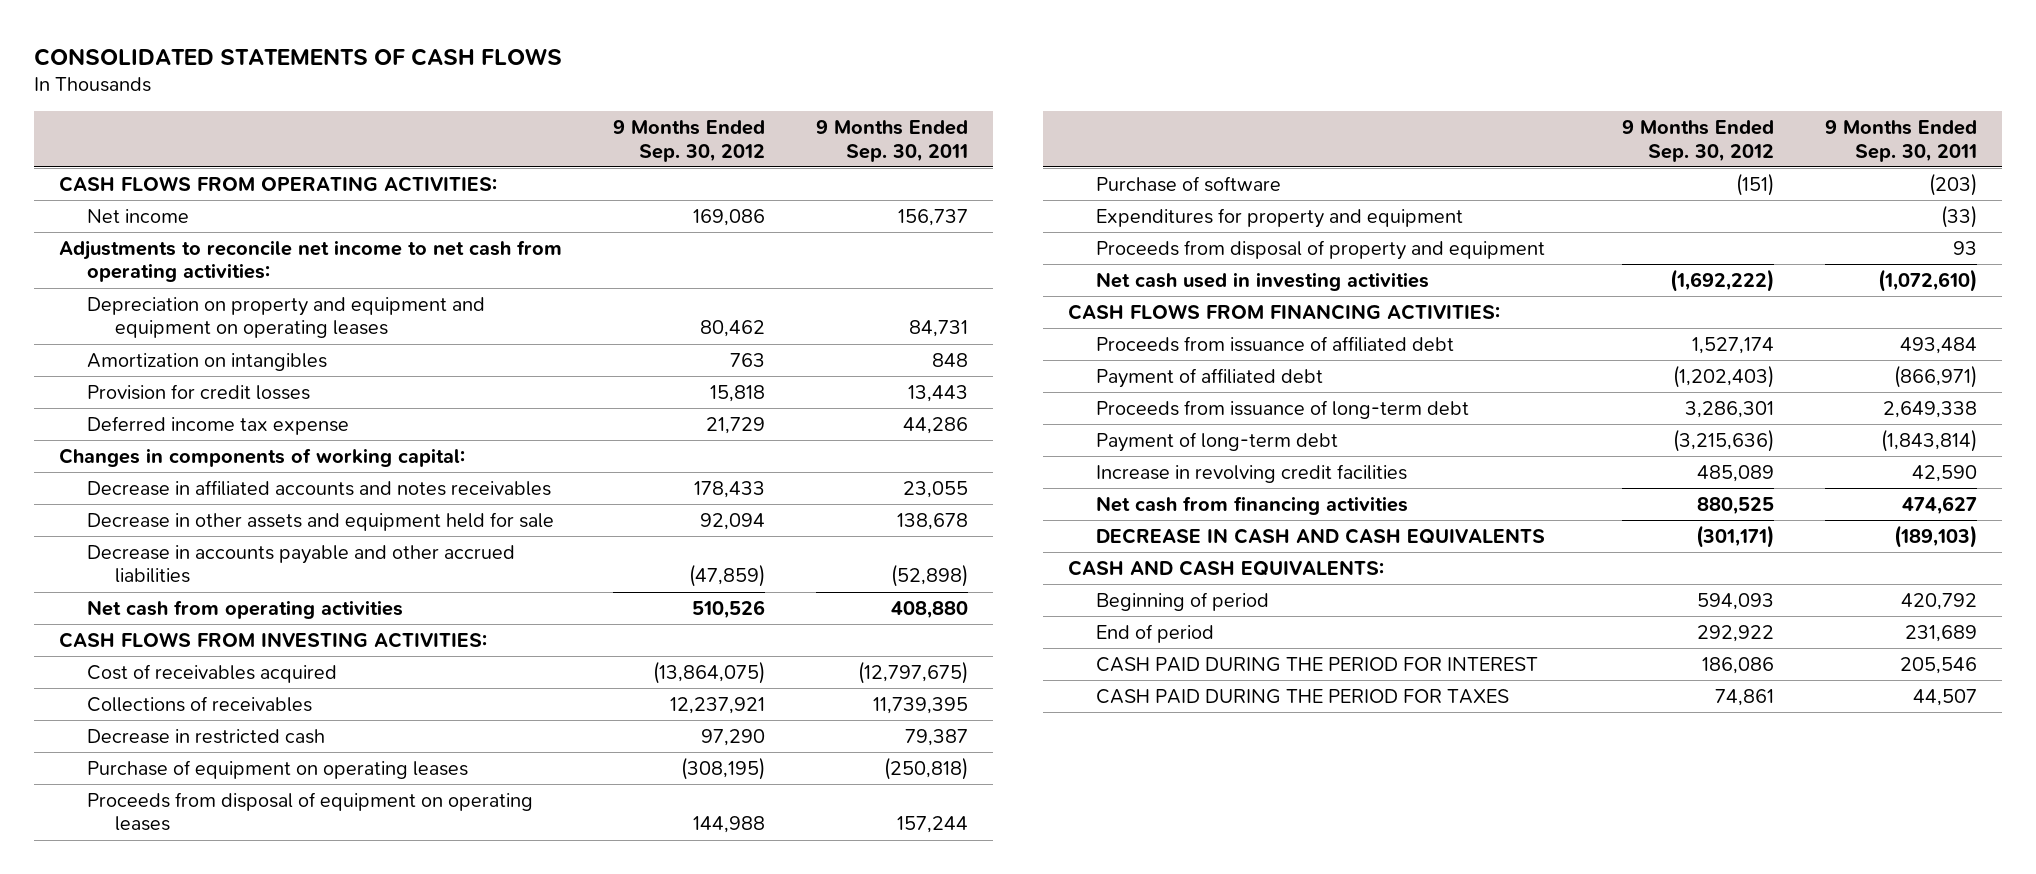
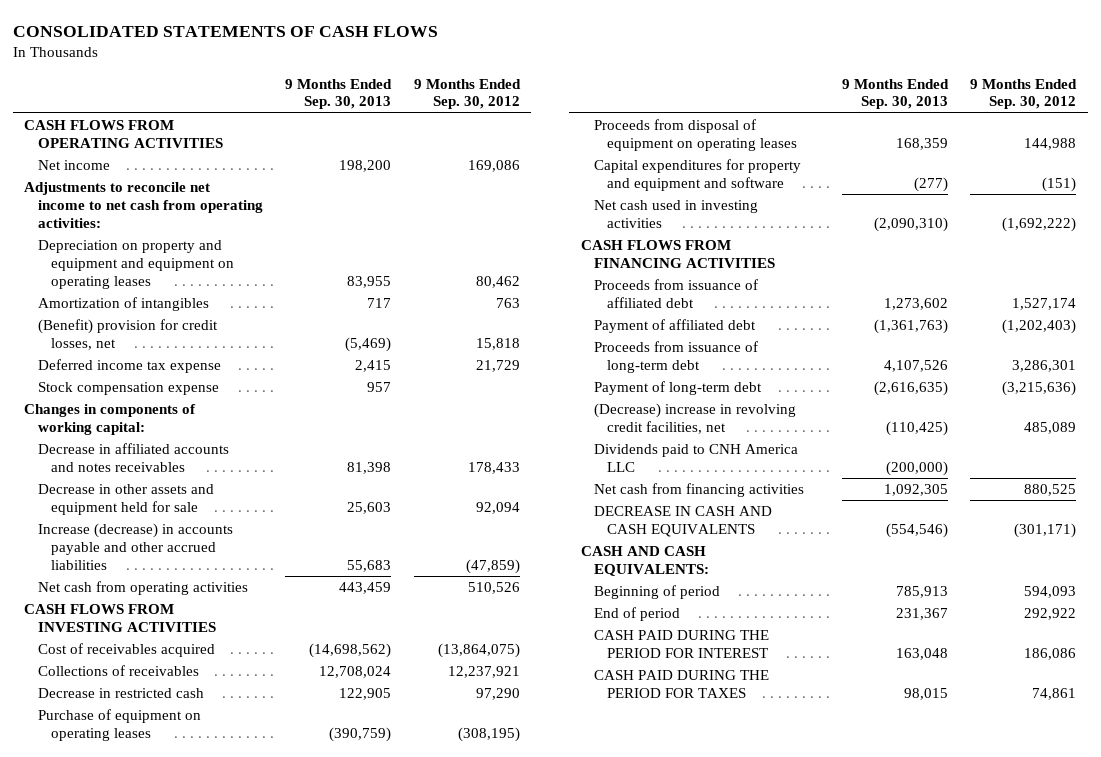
[815,120,968,162] 9 Months Ended Sep. 30, 2011 -> none
none -> [285,78,393,110] 9 Months Ended Sep. 30, 2013
[59,175,498,192] CASH FLOWS FROM OPERATING ACTIVITIES: -> [24,120,223,148] CASH FLOWS FROM OPERATING ACTIVITIES
[86,352,327,371] Amortization on intangibles -> [37,297,209,312] Amortization of intangibles
[86,383,310,400] Provision for credit losses -> [37,319,218,350] (Benefit) provision for credit losses, net
none -> [37,382,219,396] Stock compensation expense
[86,544,515,584] Decrease in accounts payable and other accrued liabilities -> [37,523,233,570] Increase (decrease) in accounts payable and other accrued liabilities
[59,631,488,648] CASH FLOWS FROM INVESTING ACTIVITIES: -> [24,604,216,632] CASH FLOWS FROM INVESTING ACTIVITIES
[1096,207,1464,228] Expenditures for property and equipment -> none
[1096,239,1546,260] Proceeds from disposal of property and equipment -> none
[1096,175,1282,192] Purchase of software -> [594,159,802,191] Capital expenditures for property and equipment and software
[1068,303,1501,320] CASH FLOWS FROM FINANCING ACTIVITIES: -> [580,240,776,268] CASH FLOWS FROM FINANCING ACTIVITIES
[1096,463,1408,483] Increase in revolving credit facilities -> [594,403,797,434] (Decrease) increase in revolving credit facilities, net
none -> [594,444,799,472] Dividends paid to CNH America LLC

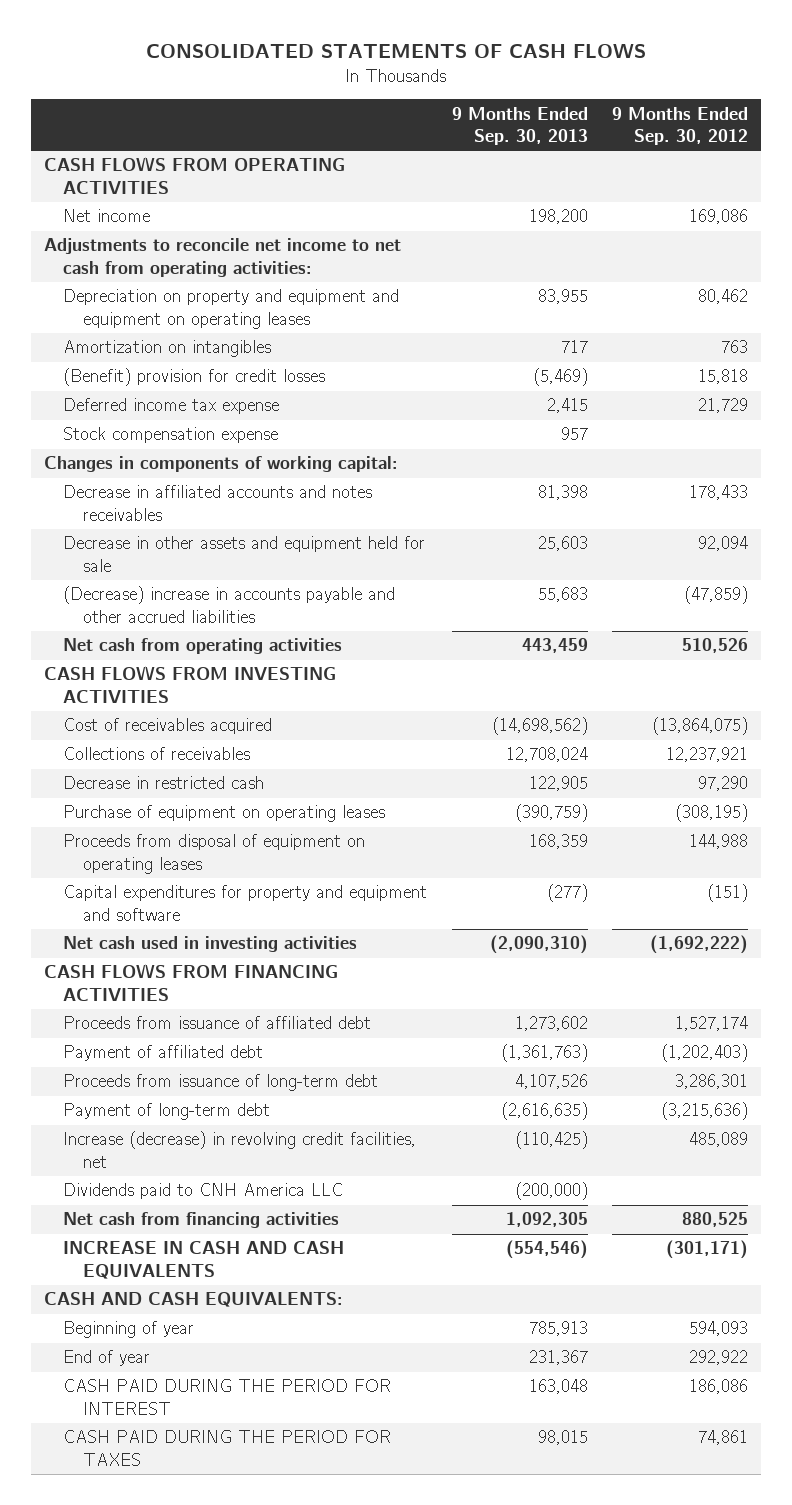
[37,297,209,312] Amortization of intangibles -> [63,340,272,358] Amortization on intangibles
[37,319,218,350] (Benefit) provision for credit losses, net -> [63,368,326,387] (Benefit) provision for credit losses
[37,523,233,570] Increase (decrease) in accounts payable and other accrued liabilities -> [63,586,396,623] (Decrease) increase in accounts payable and other accrued liabilities
[594,403,797,434] (Decrease) increase in revolving credit facilities, net -> [63,1131,417,1168] Increase (decrease) in revolving credit facilities, net
[594,506,773,537] DECREASE IN CASH AND CASH EQUIVALENTS -> [63,1241,345,1279] INCREASE IN CASH AND CASH EQUIVALENTS
[594,585,721,600] Beginning of period -> [63,1321,195,1339] Beginning of year
[594,607,681,622] End of period -> [63,1350,151,1367] End of year

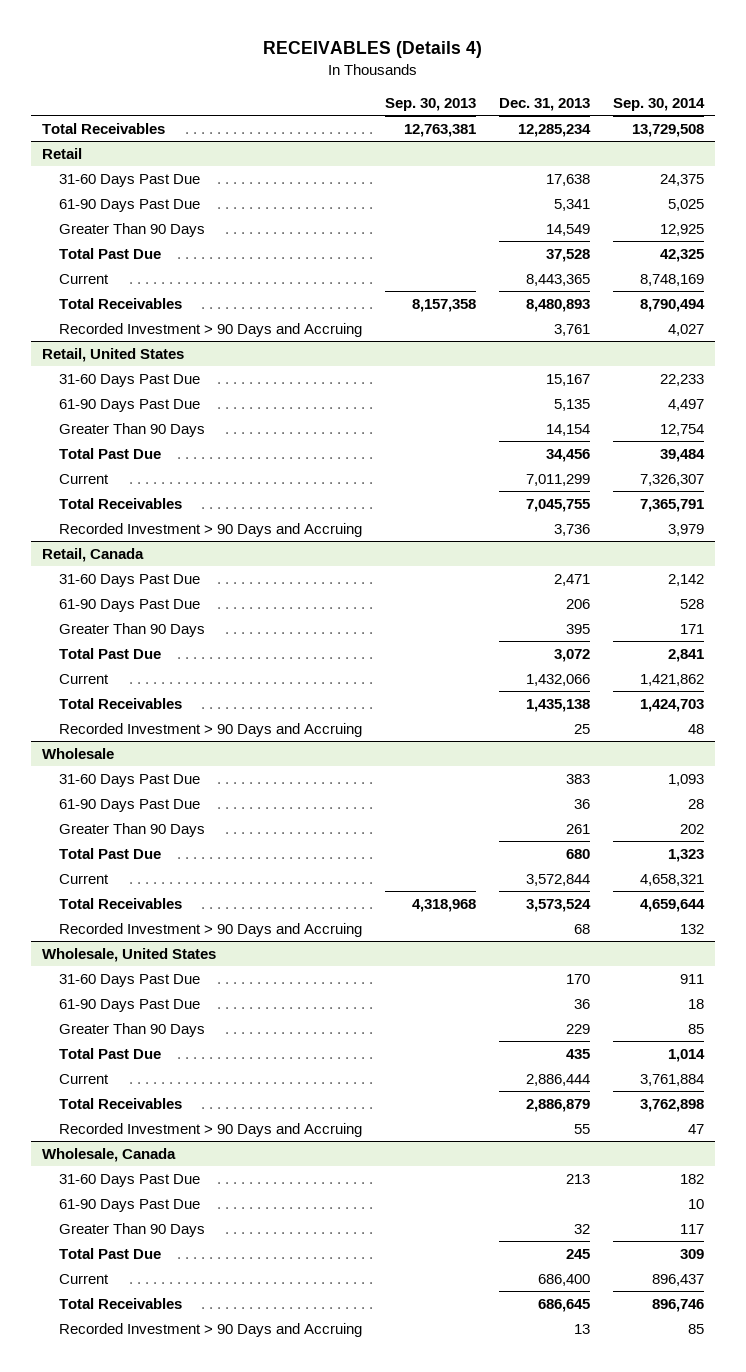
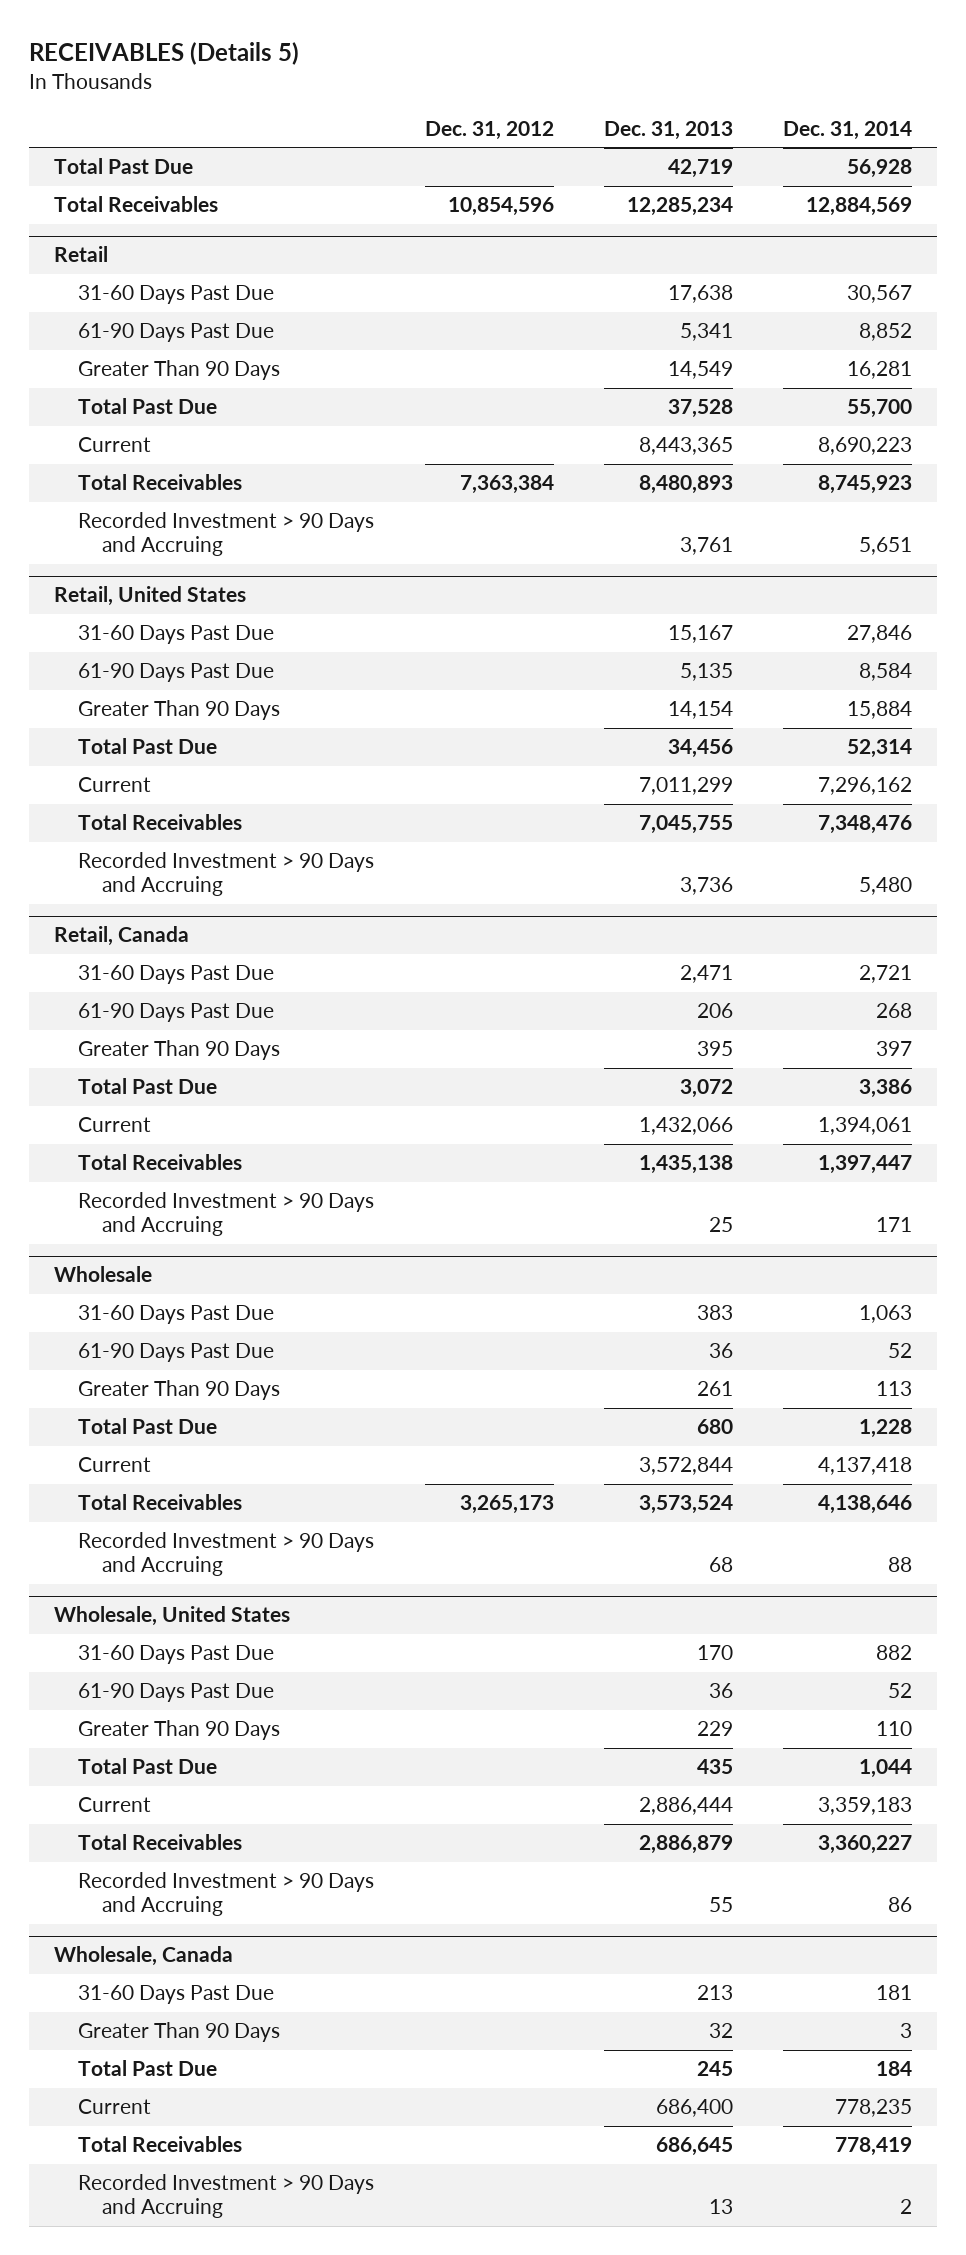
[262,41,482,59] RECEIVABLES (Details 4) -> [29,42,300,66] RECEIVABLES (Details 5)
[384,97,476,111] Sep. 30, 2013 -> none
[612,97,705,111] Sep. 30, 2014 -> none
none -> [424,120,554,140] Dec. 31, 2012
none -> [783,120,913,140] Dec. 31, 2014
none -> [54,158,194,175] Total Past Due
[59,1198,201,1212] 61-90 Days Past Due -> none

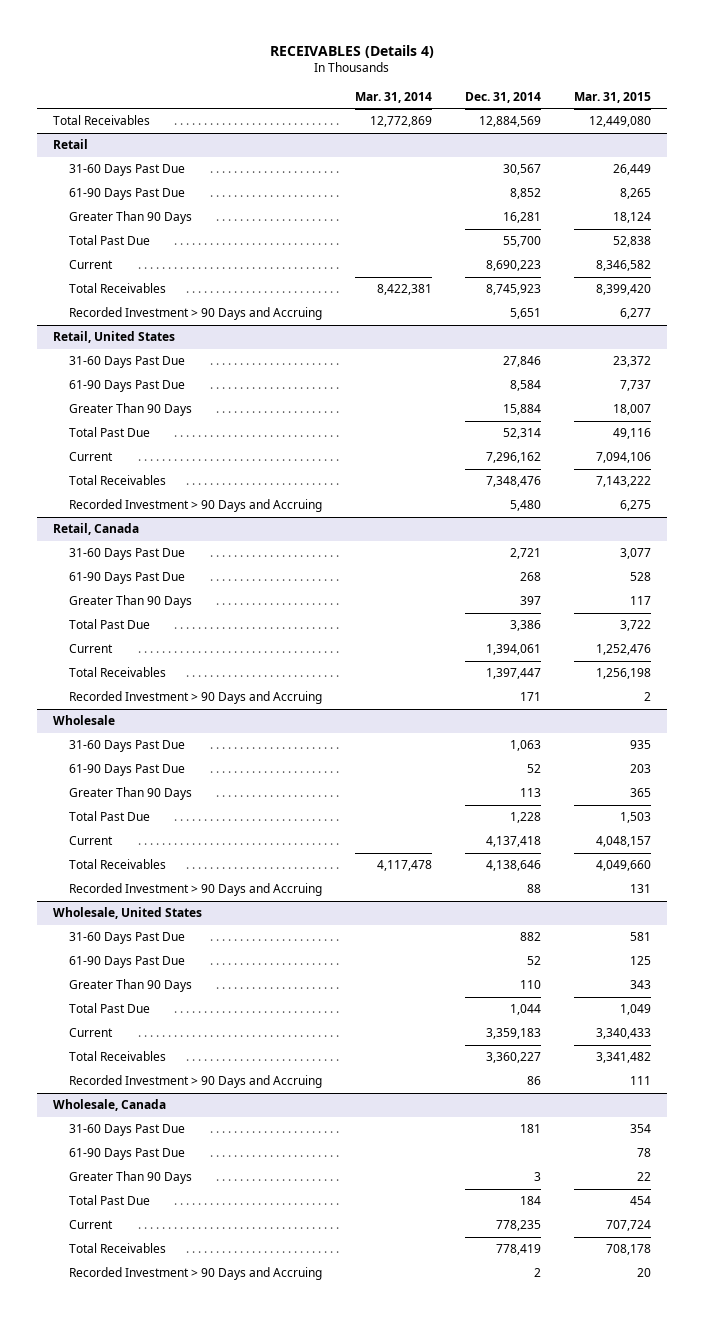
[29,42,300,66] RECEIVABLES (Details 5) -> [269,44,434,58] RECEIVABLES (Details 4)
[424,120,554,140] Dec. 31, 2012 -> none
[603,120,733,140] Dec. 31, 2013 -> none
none -> [355,91,433,103] Mar. 31, 2014
none -> [573,91,651,103] Mar. 31, 2015
[54,158,194,175] Total Past Due -> none
none -> [69,1148,186,1161] 61-90 Days Past Due

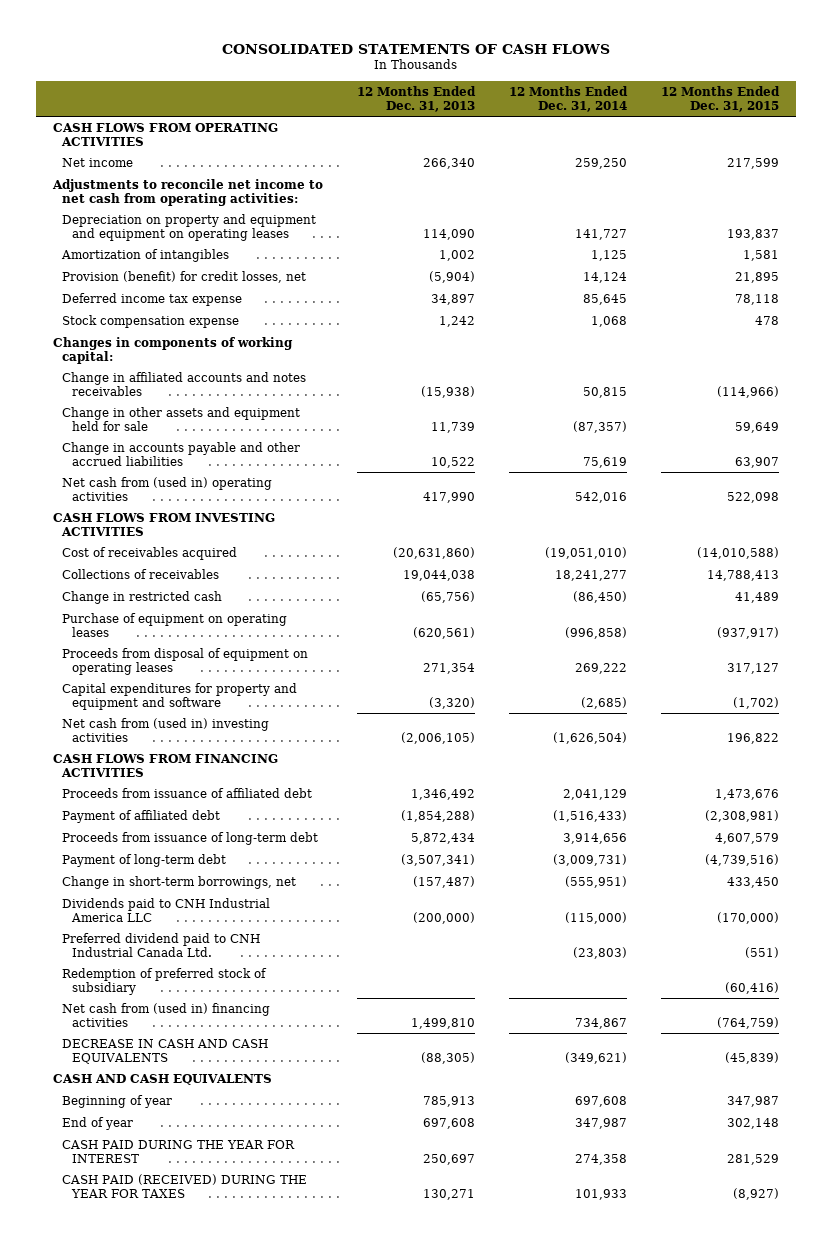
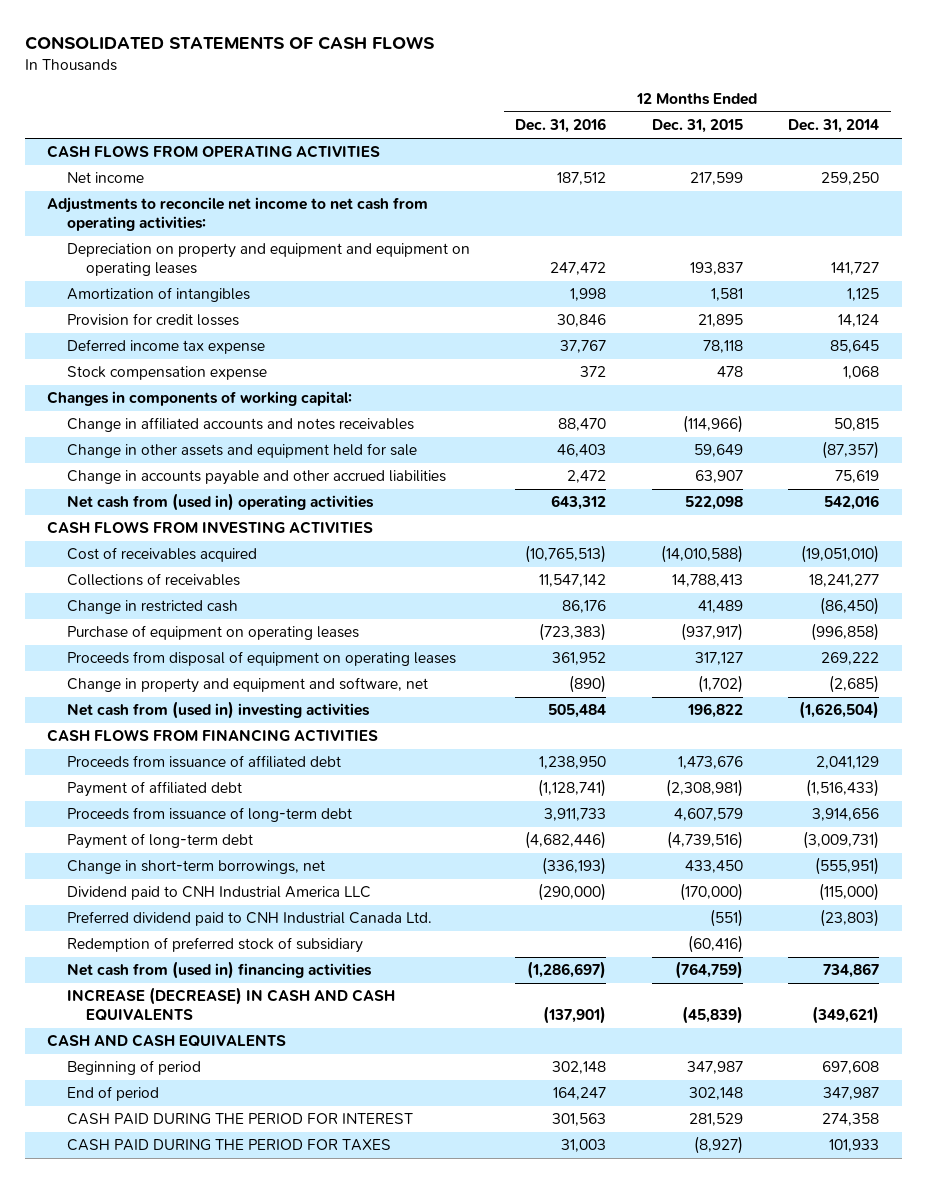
[356,85,476,112] 12 Months Ended Dec. 31, 2013 -> none
none -> [515,118,607,134] Dec. 31, 2016
[62,271,307,284] Provision (benefit) for credit losses, net -> [66,313,239,327] Provision for credit losses
[62,683,298,710] Capital expenditures for property and equipment and software -> [66,677,428,694] Change in property and equipment and software, net
[62,898,271,922] Dividends paid to CNH Industrial America LLC -> [66,886,371,901] Dividend paid to CNH Industrial America LLC
[62,1039,269,1064] DECREASE IN CASH AND CASH EQUIVALENTS -> [66,987,395,1021] INCREASE (DECREASE) IN CASH AND CASH EQUIVALENTS
[62,1095,173,1109] Beginning of year -> [66,1060,201,1076] Beginning of period
[62,1117,134,1131] End of year -> [66,1086,159,1102] End of period
[62,1140,296,1163] CASH PAID DURING THE YEAR FOR INTEREST -> [66,1113,413,1126] CASH PAID DURING THE PERIOD FOR INTEREST
[62,1174,308,1198] CASH PAID (RECEIVED) DURING THE YEAR FOR TAXES -> [66,1139,391,1152] CASH PAID DURING THE PERIOD FOR TAXES

